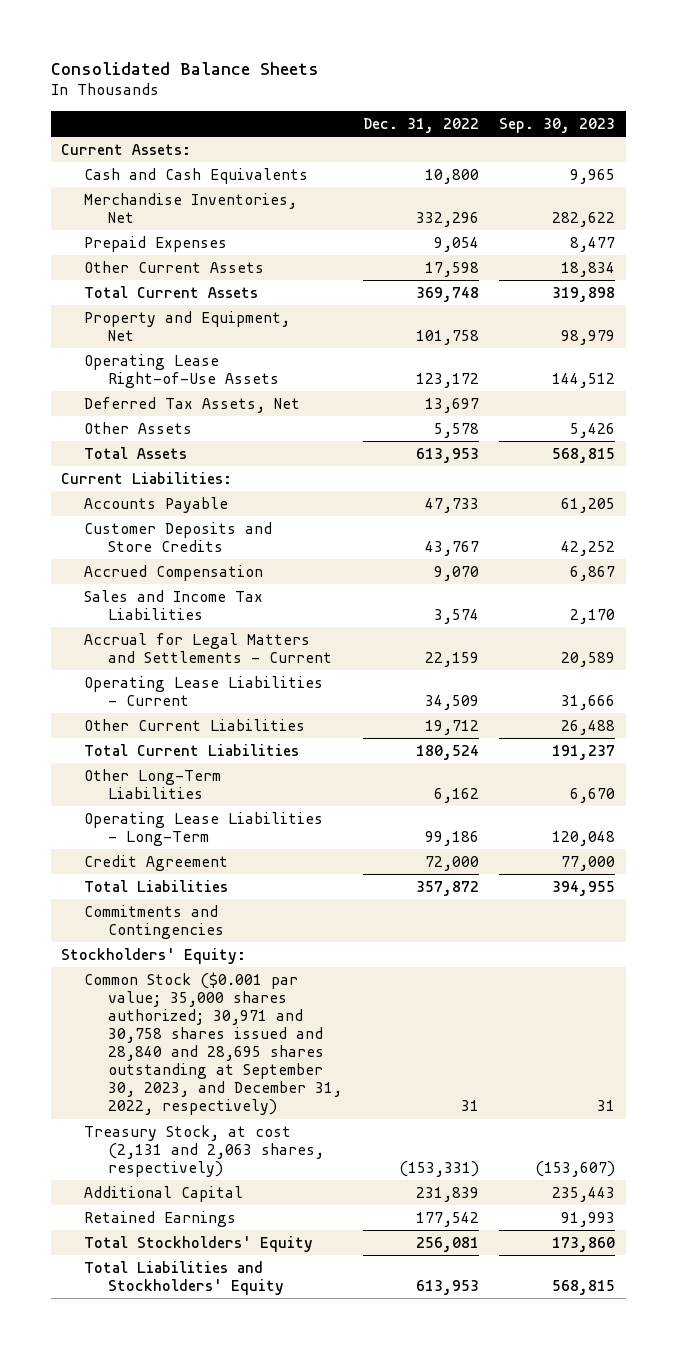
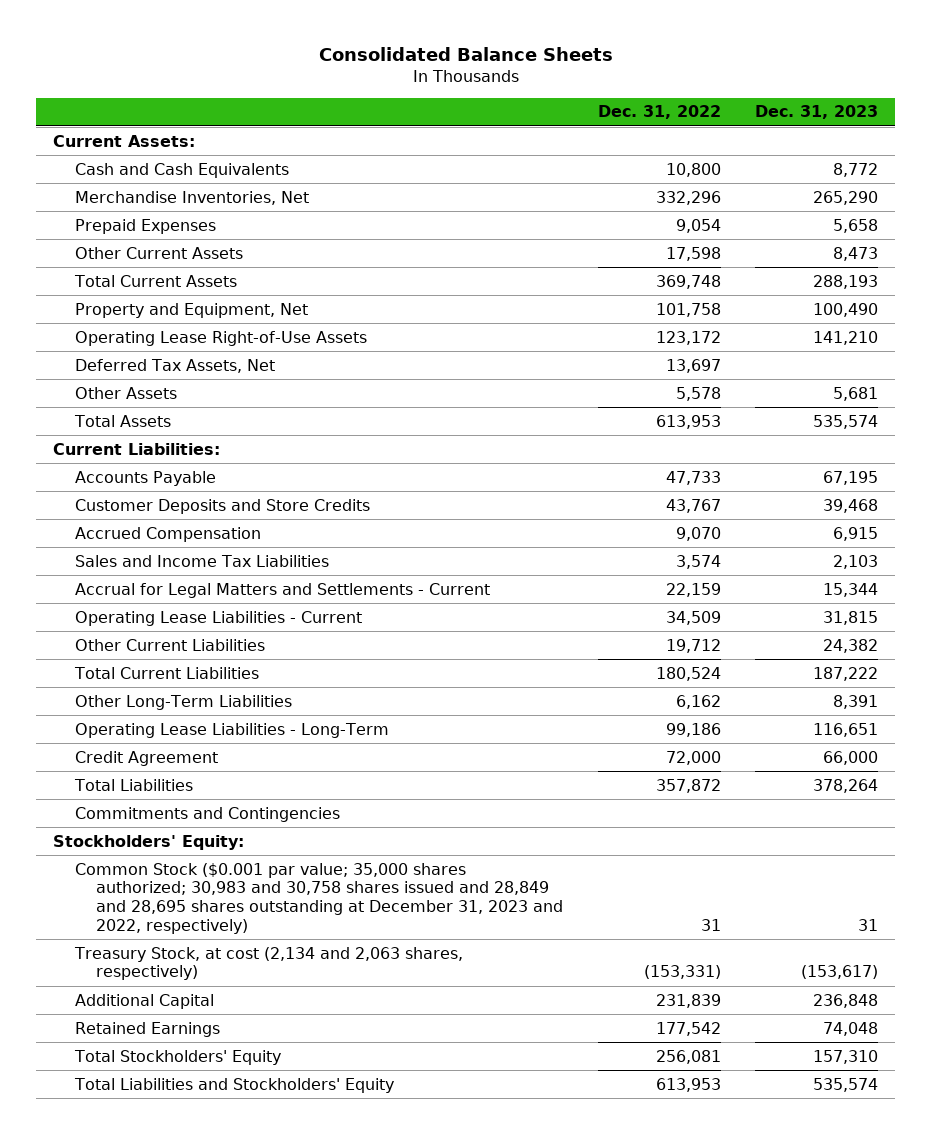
[499,117,616,133] Sep. 30, 2023 -> none
none -> [754,105,878,120] Dec. 31, 2023
[84,972,342,1116] Common Stock ($0.001 par value; 35,000 shares authorized; 30,971 and 30,758 shares issued and 28,840 and 28,695 shares outstanding at September 30, 2023, and December 31, 2022, respectively) -> [74,862,564,934] Common Stock ($0.001 par value; 35,000 shares authorized; 30,983 and 30,758 shares issued and 28,849 and 28,695 shares outstanding at December 31, 2023 and 2022, respectively)
[84,1125,324,1178] Treasury Stock, at cost (2,131 and 2,063 shares, respectively) -> [73,946,463,981] Treasury Stock, at cost (2,134 and 2,063 shares, respectively)

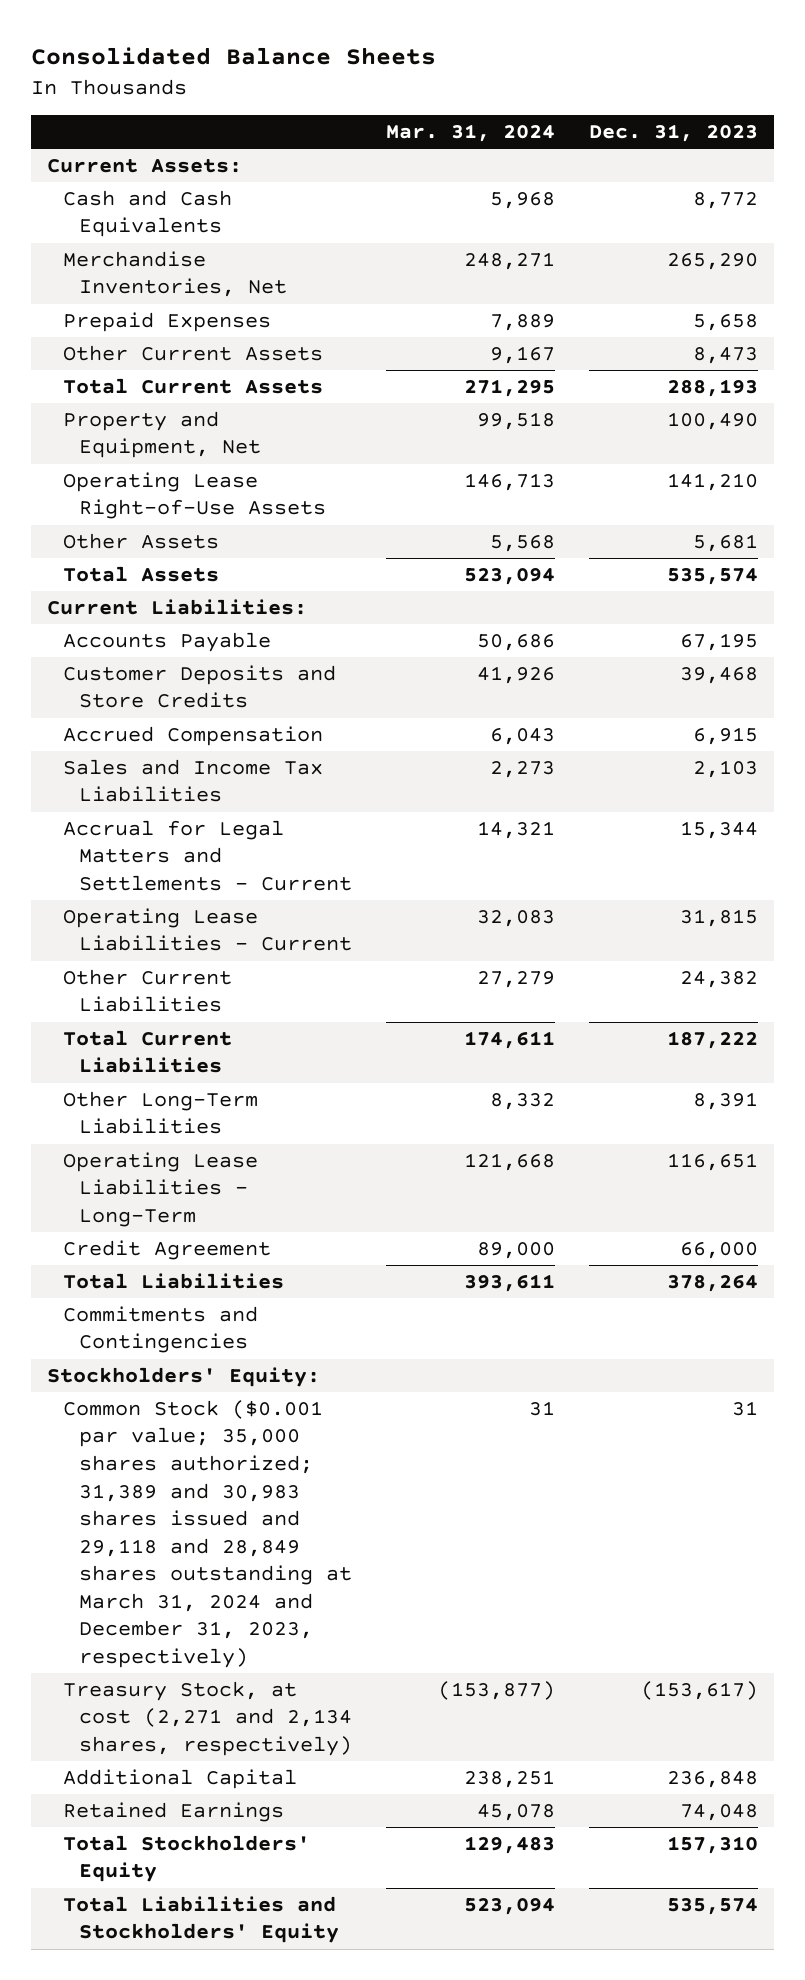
[597,105,721,120] Dec. 31, 2022 -> none
none -> [385,124,555,143] Mar. 31, 2024
[74,358,275,373] Deferred Tax Assets, Net -> none
[74,862,564,934] Common Stock ($0.001 par value; 35,000 shares authorized; 30,983 and 30,758 shares issued and 28,849 and 28,695 shares outstanding at December 31, 2023 and 2022, respectively) -> [63,1399,353,1668] Common Stock ($0.001 par value; 35,000 shares authorized; 31,389 and 30,983 shares issued and 29,118 and 28,849 shares outstanding at March 31, 2024 and December 31, 2023, respectively)
[73,946,463,981] Treasury Stock, at cost (2,134 and 2,063 shares, respectively) -> [63,1680,353,1756] Treasury Stock, at cost (2,271 and 2,134 shares, respectively)

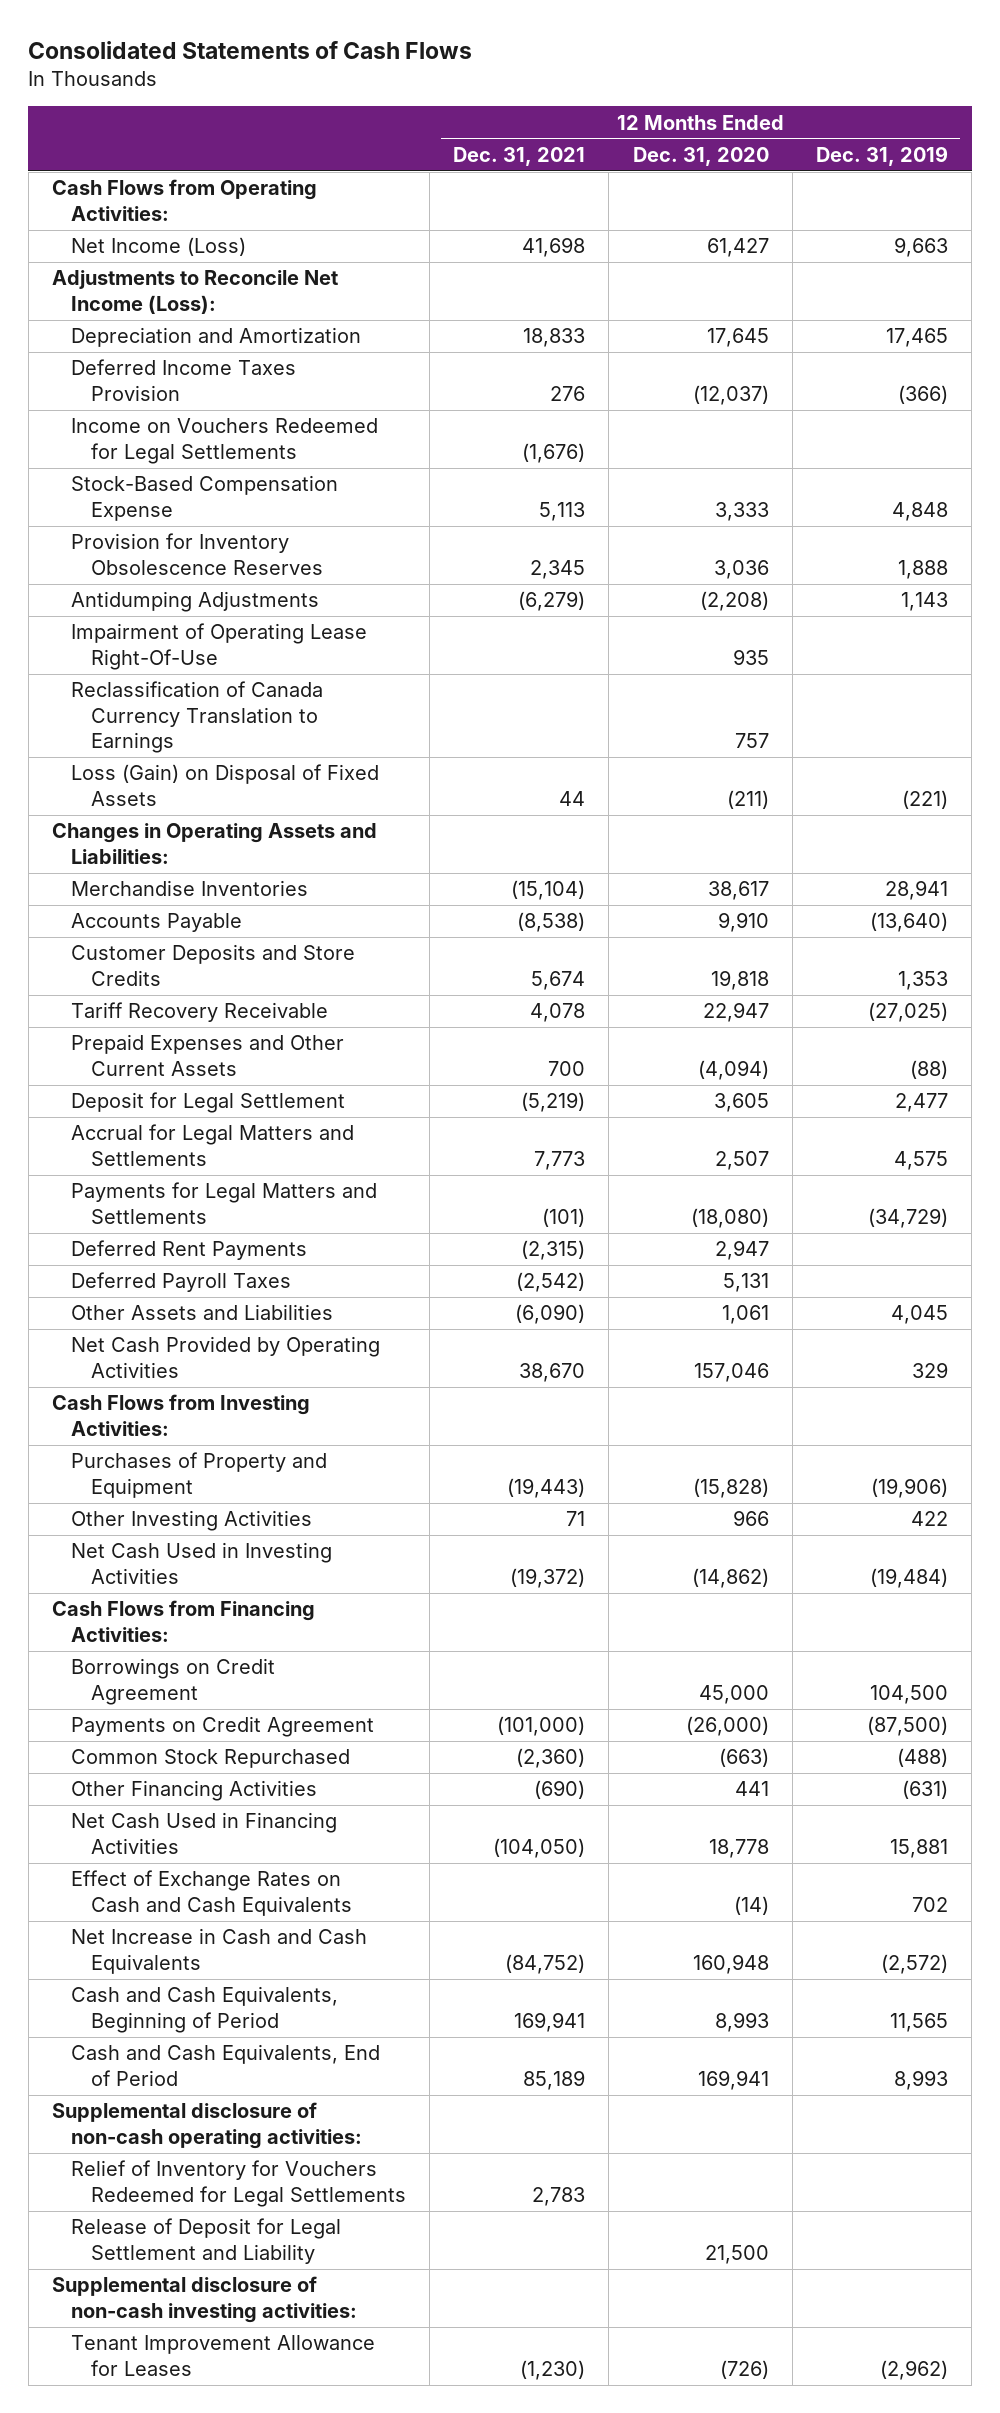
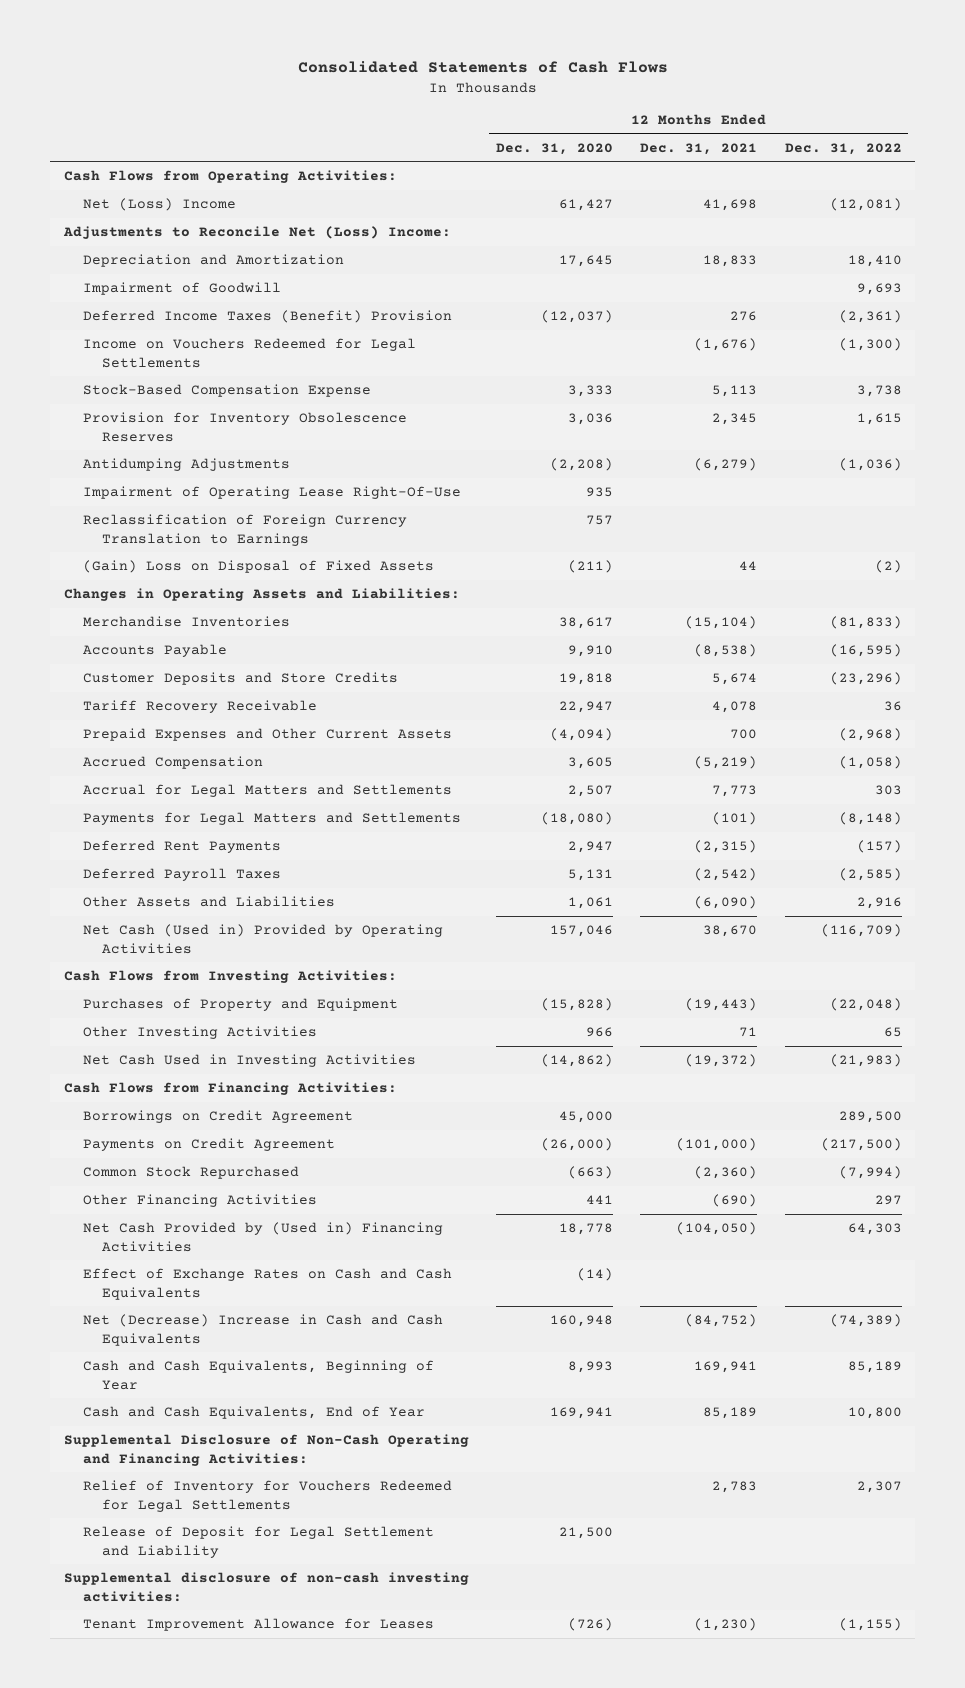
[815,145,948,166] Dec. 31, 2019 -> none
none -> [784,142,902,155] Dec. 31, 2022
[71,237,247,257] Net Income (Loss) -> [82,197,236,211] Net (Loss) Income
[52,270,339,314] Adjustments to Reconcile Net Income (Loss): -> [62,225,451,239] Adjustments to Reconcile Net (Loss) Income:
none -> [82,281,281,295] Impairment of Goodwill
[71,359,297,401] Deferred Income Taxes Provision -> [82,309,452,323] Deferred Income Taxes (Benefit) Provision
[71,681,324,753] Reclassification of Canada Currency Translation to Earnings -> [82,513,407,546] Reclassification of Foreign Currency Translation to Earnings
[71,764,380,806] Loss (Gain) on Disposal of Fixed Assets -> [82,559,434,573] (Gain) Loss on Disposal of Fixed Assets
[71,1092,346,1114] Deposit for Legal Settlement -> [82,755,263,769] Accrued Compensation
[71,1336,381,1378] Net Cash Provided by Operating Activities -> [82,923,443,954] Net Cash (Used in) Provided by Operating Activities
[71,1812,338,1854] Net Cash Used in Financing Activities -> [82,1221,443,1252] Net Cash Provided by (Used in) Financing Activities
[71,1928,368,1974] Net Increase in Cash and Cash Equivalents -> [82,1313,443,1346] Net (Decrease) Increase in Cash and Cash Equivalents
[71,1986,339,2033] Cash and Cash Equivalents, Beginning of Period -> [82,1359,434,1390] Cash and Cash Equivalents, Beginning of Year
[71,2044,381,2086] Cash and Cash Equivalents, End of Period -> [82,1405,425,1419] Cash and Cash Equivalents, End of Year
[52,2102,363,2149] Supplemental disclosure of non-cash operating activities: -> [63,1433,469,1466] Supplemental Disclosure of Non-Cash Operating and Financing Activities:

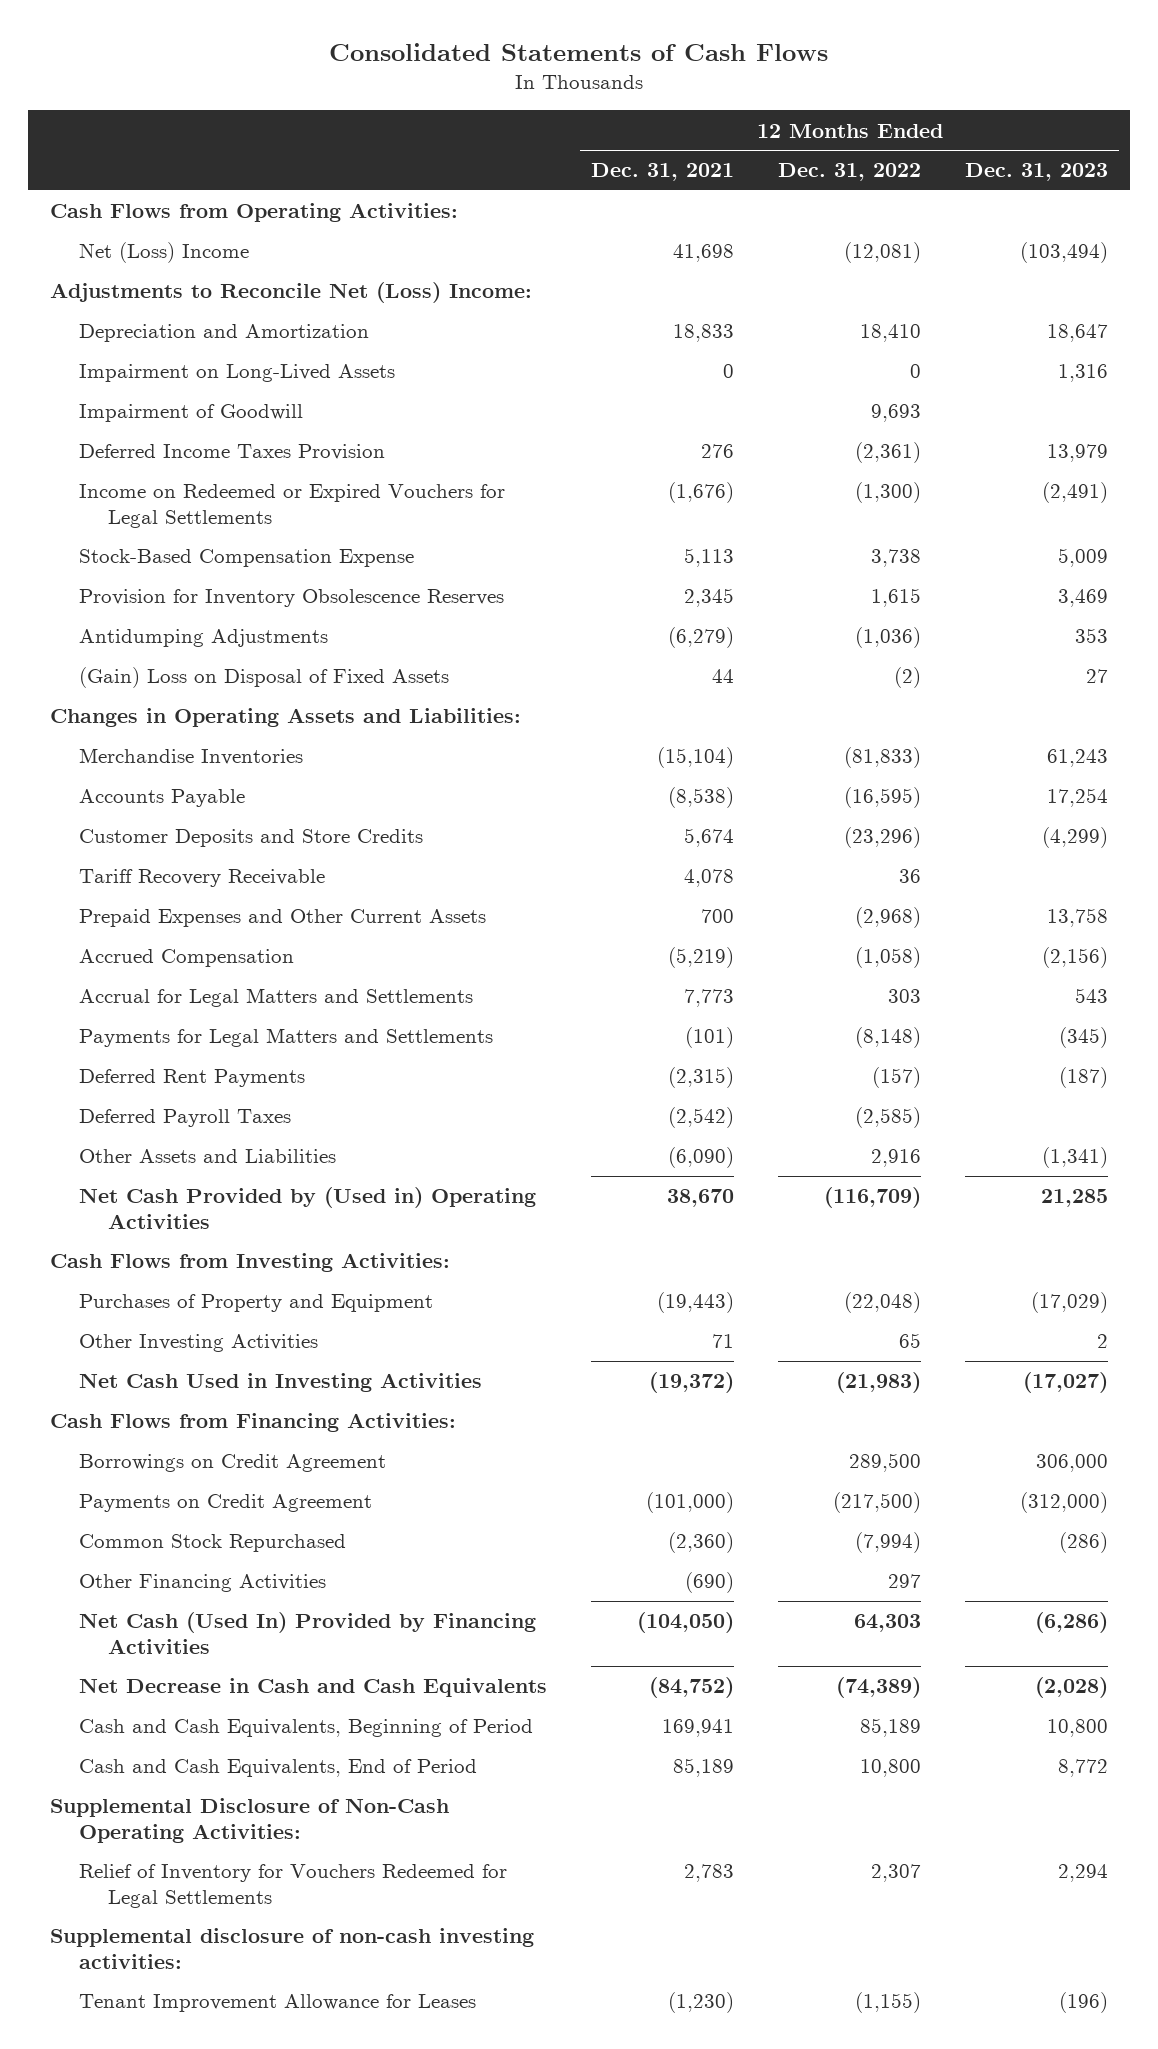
[495,142,613,155] Dec. 31, 2020 -> none
none -> [965,163,1109,182] Dec. 31, 2023
none -> [79,364,396,383] Impairment on Long-Lived Assets
[82,309,452,323] Deferred Income Taxes (Benefit) Provision -> [79,444,386,461] Deferred Income Taxes Provision
[82,337,416,368] Income on Vouchers Redeemed for Legal Settlements -> [79,484,506,528] Income on Redeemed or Expired Vouchers for Legal Settlements
[82,485,461,499] Impairment of Operating Lease Right-Of-Use -> none
[82,513,407,546] Reclassification of Foreign Currency Translation to Earnings -> none
[82,923,443,954] Net Cash (Used in) Provided by Operating Activities -> [79,1187,537,1229] Net Cash Provided by (Used in) Operating Activities
[82,1267,452,1300] Effect of Exchange Rates on Cash and Cash Equivalents -> none
[82,1221,443,1252] Net Cash Provided by (Used in) Financing Activities -> [79,1612,537,1654] Net Cash (Used In) Provided by Financing Activities
[82,1313,443,1346] Net (Decrease) Increase in Cash and Cash Equivalents -> [79,1678,548,1698] Net Decrease in Cash and Cash Equivalents
[82,1359,434,1390] Cash and Cash Equivalents, Beginning of Year -> [79,1719,534,1738] Cash and Cash Equivalents, Beginning of Period
[82,1405,425,1419] Cash and Cash Equivalents, End of Year -> [79,1759,478,1778] Cash and Cash Equivalents, End of Period
[63,1433,469,1466] Supplemental Disclosure of Non-Cash Operating and Financing Activities: -> [50,1798,450,1843] Supplemental Disclosure of Non-Cash Operating Activities:
[82,1525,434,1558] Release of Deposit for Legal Settlement and Liability -> none

